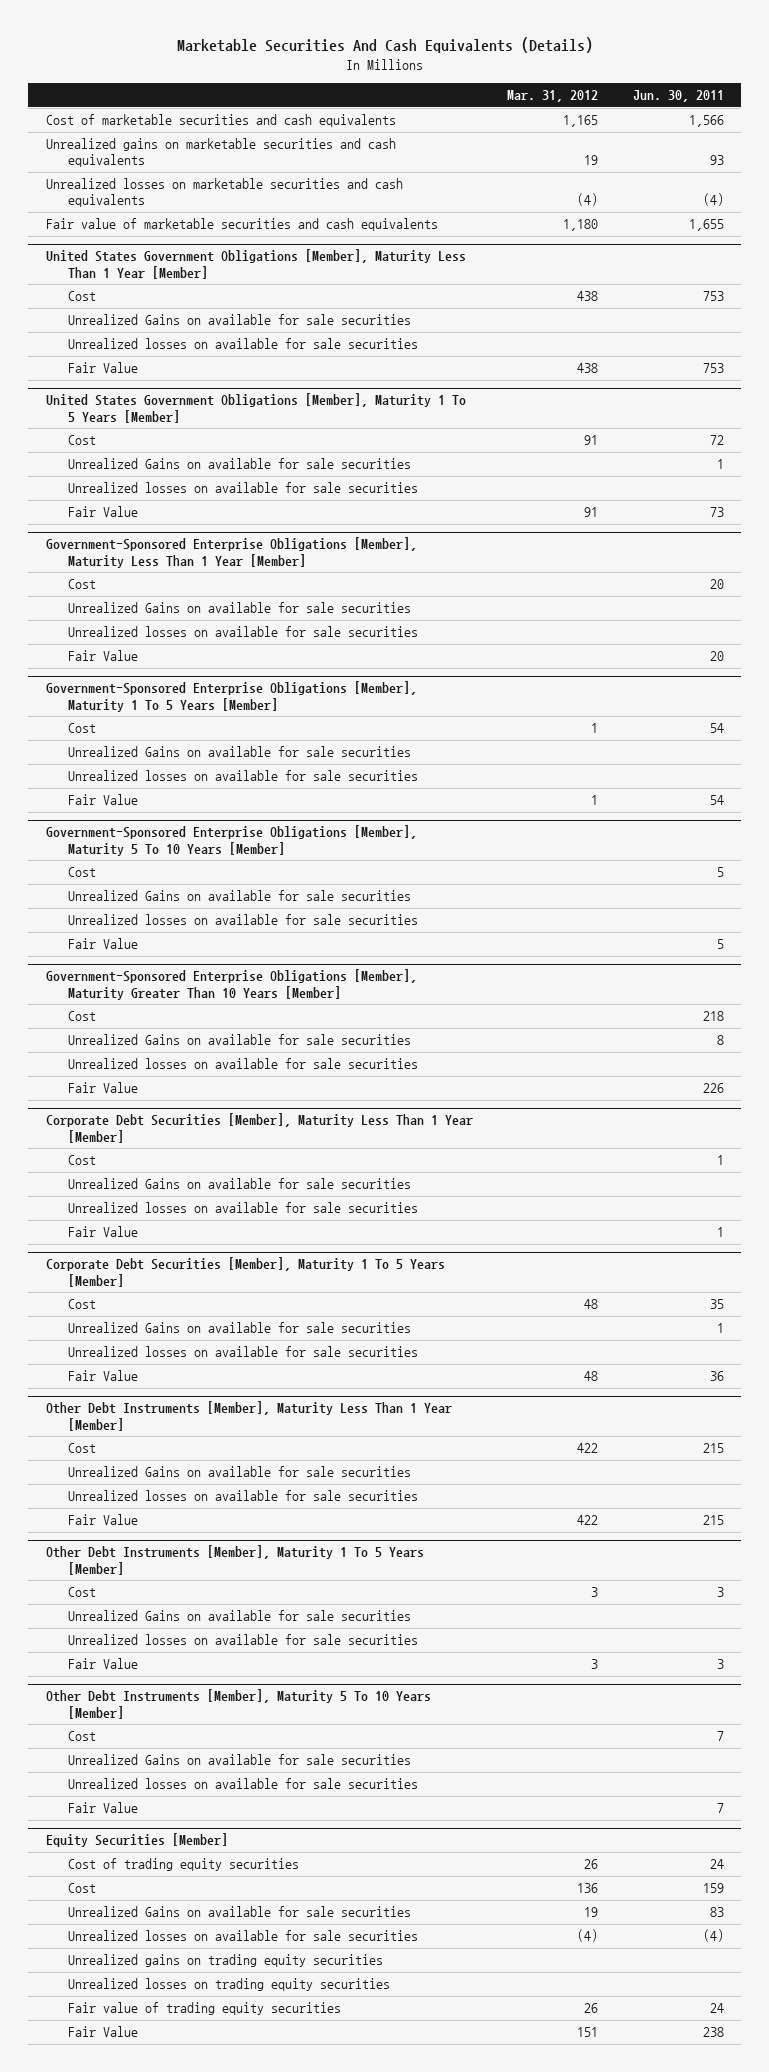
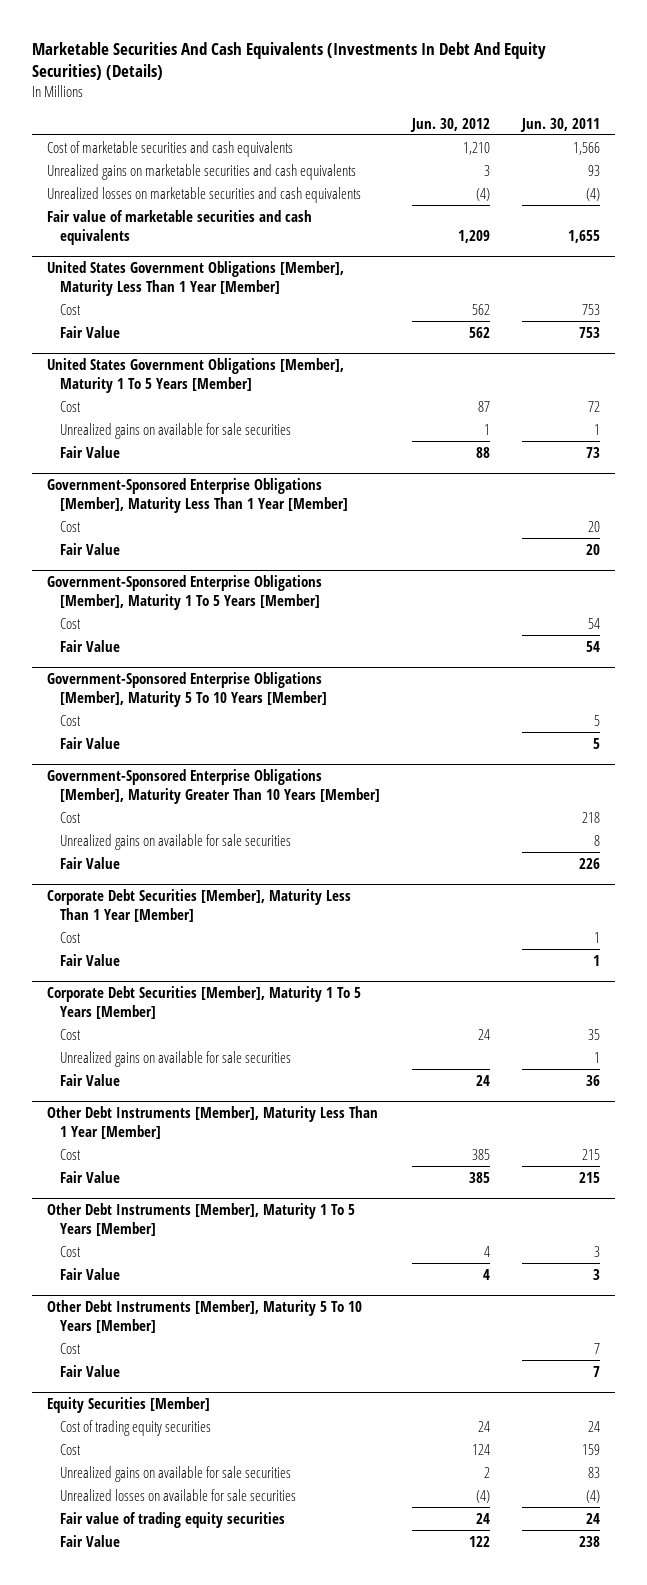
[176,37,593,54] Marketable Securities And Cash Equivalents (Details) -> [31,41,546,81] Marketable Securities And Cash Equivalents (Investments In Debt And Equity Securities) (Details)
[507,90,599,103] Mar. 31, 2012 -> none
none -> [410,117,491,132] Jun. 30, 2012
[67,314,411,326] Unrealized Gains on available for sale securities -> none
[67,338,418,350] Unrealized losses on available for sale securities -> none
[67,482,418,494] Unrealized losses on available for sale securities -> none
[67,458,411,470] Unrealized Gains on available for sale securities -> [60,422,292,439] Unrealized gains on available for sale securities
[67,602,411,614] Unrealized Gains on available for sale securities -> none
[67,626,418,638] Unrealized losses on available for sale securities -> none
[67,746,411,758] Unrealized Gains on available for sale securities -> none
[67,770,418,782] Unrealized losses on available for sale securities -> none
[67,890,411,902] Unrealized Gains on available for sale securities -> none
[67,914,418,926] Unrealized losses on available for sale securities -> none
[67,1058,418,1070] Unrealized losses on available for sale securities -> none
[67,1034,411,1046] Unrealized Gains on available for sale securities -> [60,833,292,850] Unrealized gains on available for sale securities
[67,1178,411,1190] Unrealized Gains on available for sale securities -> none
[67,1202,418,1214] Unrealized losses on available for sale securities -> none
[67,1346,418,1358] Unrealized losses on available for sale securities -> none
[67,1322,411,1334] Unrealized Gains on available for sale securities -> [60,1050,292,1067] Unrealized gains on available for sale securities
[67,1466,411,1478] Unrealized Gains on available for sale securities -> none
[67,1490,418,1502] Unrealized losses on available for sale securities -> none
[67,1610,411,1622] Unrealized Gains on available for sale securities -> none
[67,1634,418,1646] Unrealized losses on available for sale securities -> none
[67,1754,411,1766] Unrealized Gains on available for sale securities -> none
[67,1778,418,1790] Unrealized losses on available for sale securities -> none
[67,1906,411,1918] Unrealized Gains on available for sale securities -> [60,1465,292,1482] Unrealized gains on available for sale securities
[67,1954,383,1968] Unrealized gains on trading equity securities -> none
[67,1978,390,1992] Unrealized losses on trading equity securities -> none

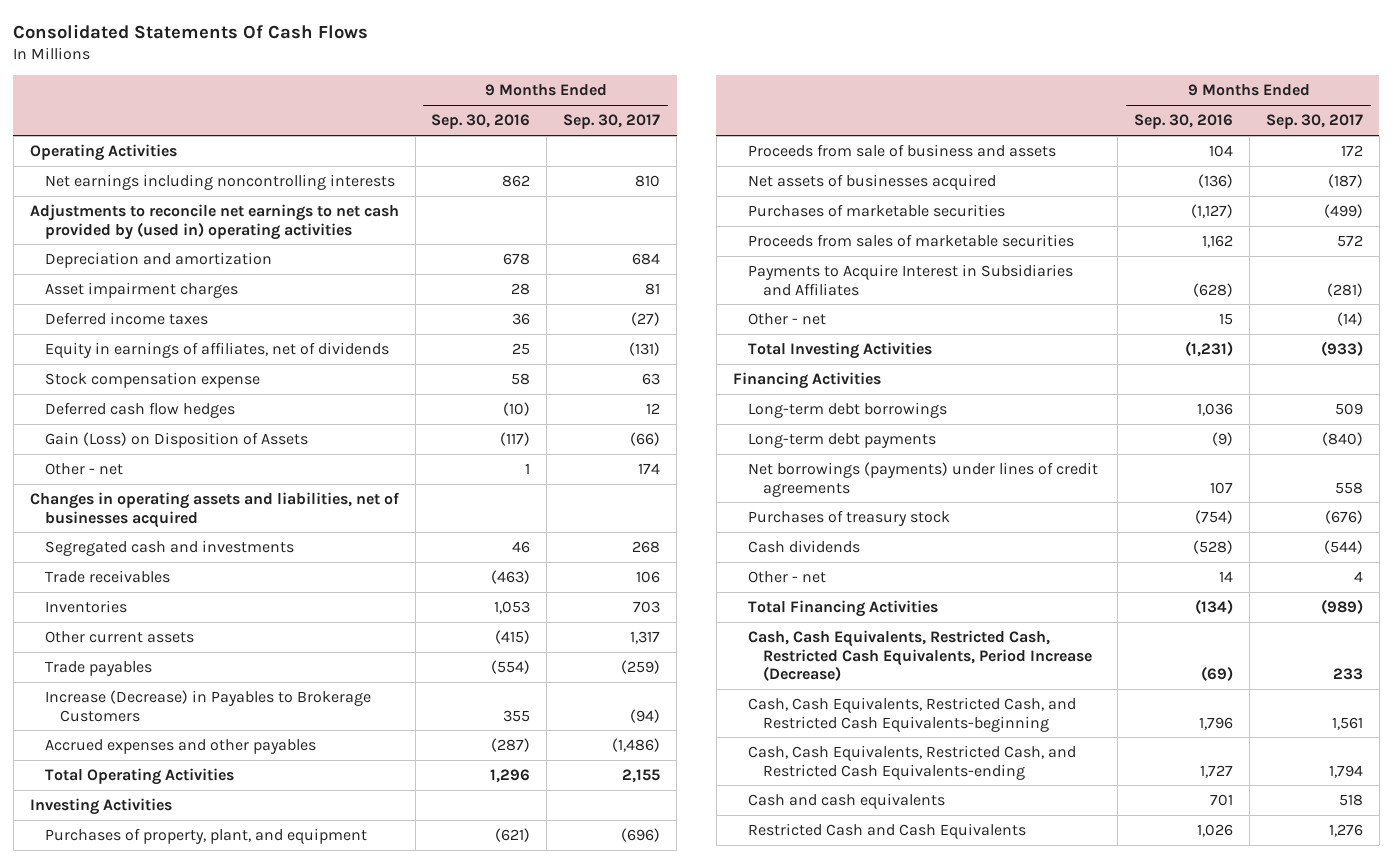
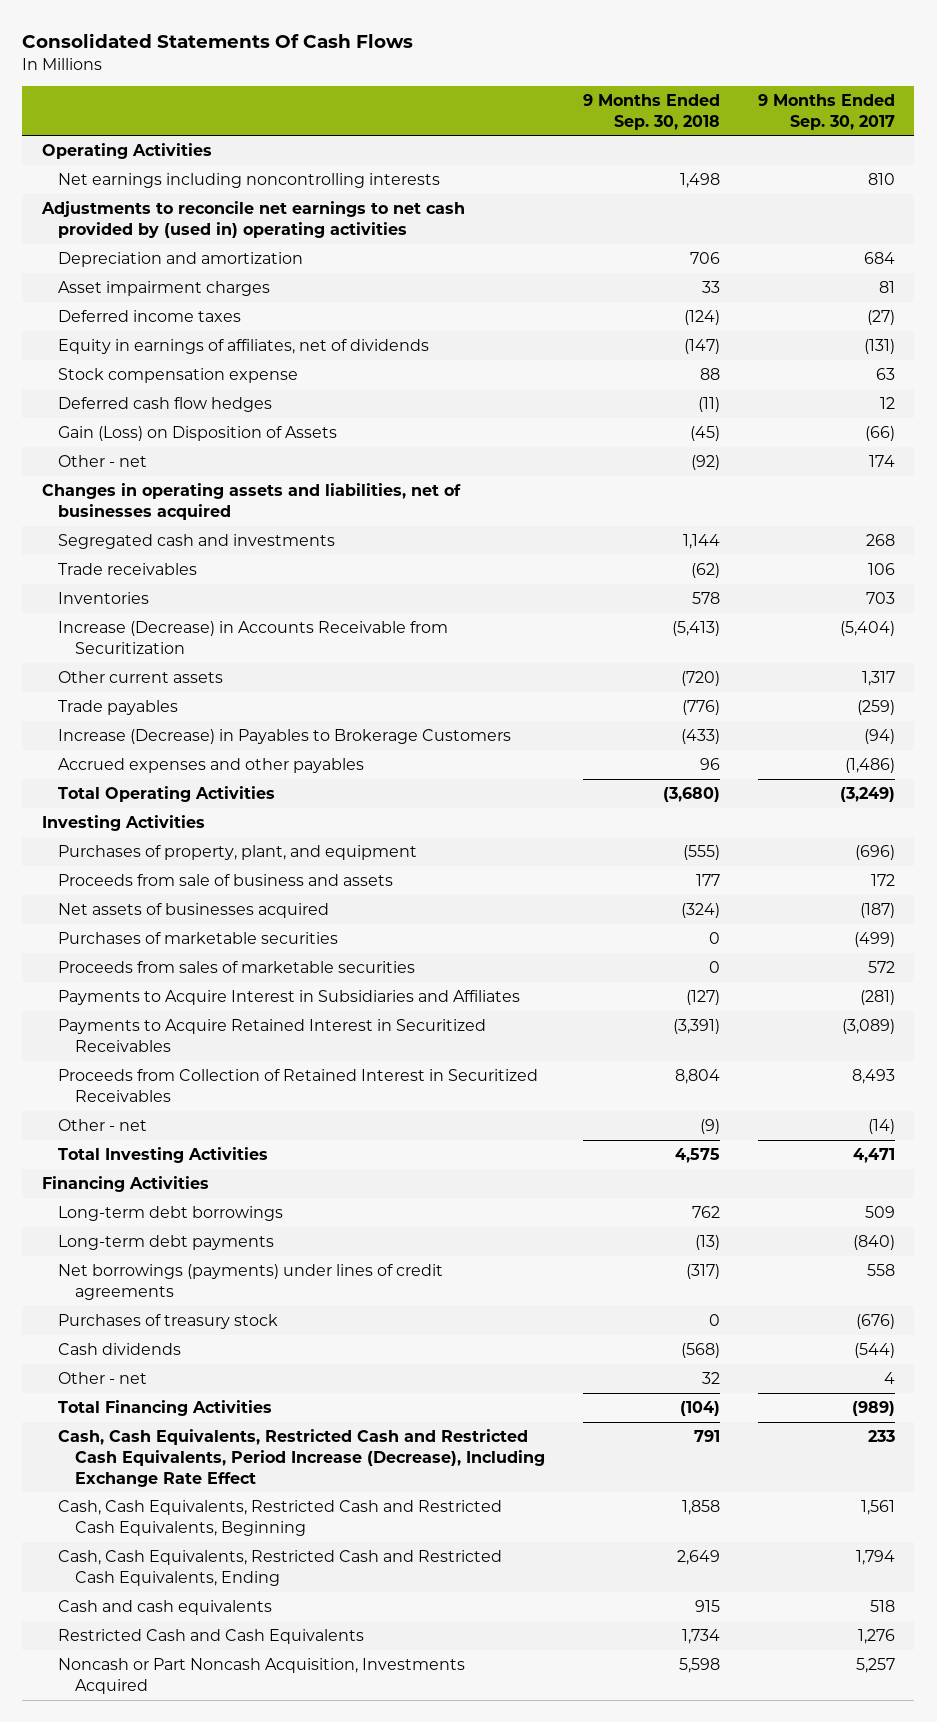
[431,114,531,130] Sep. 30, 2016 -> none
none -> [583,93,721,130] 9 Months Ended Sep. 30, 2018
none -> [58,621,449,654] Increase (Decrease) in Accounts Receivable from Securitization
[622,768,661,783] 2,155 -> [840,787,896,803] (3,249)
none -> [58,1019,487,1052] Payments to Acquire Retained Interest in Securitized Receivables
none -> [58,1069,539,1102] Proceeds from Collection of Retained Interest in Securitized Receivables
[1321,340,1364,356] (933) -> [853,1148,896,1164] 4,471
[747,629,1092,682] Cash, Cash Equivalents, Restricted Cash, Restricted Cash Equivalents, Period Increase (Decrease) -> [58,1429,545,1487] Cash, Cash Equivalents, Restricted Cash and Restricted Cash Equivalents, Period Increase (Decrease), Including Exchange Rate Effect
[747,696,1076,732] Cash, Cash Equivalents, Restricted Cash, and Restricted Cash Equivalents-beginning -> [58,1500,503,1536] Cash, Cash Equivalents, Restricted Cash and Restricted Cash Equivalents, Beginning
[747,744,1076,780] Cash, Cash Equivalents, Restricted Cash, and Restricted Cash Equivalents-ending -> [58,1550,503,1586] Cash, Cash Equivalents, Restricted Cash and Restricted Cash Equivalents, Ending
none -> [58,1658,466,1694] Noncash or Part Noncash Acquisition, Investments Acquired

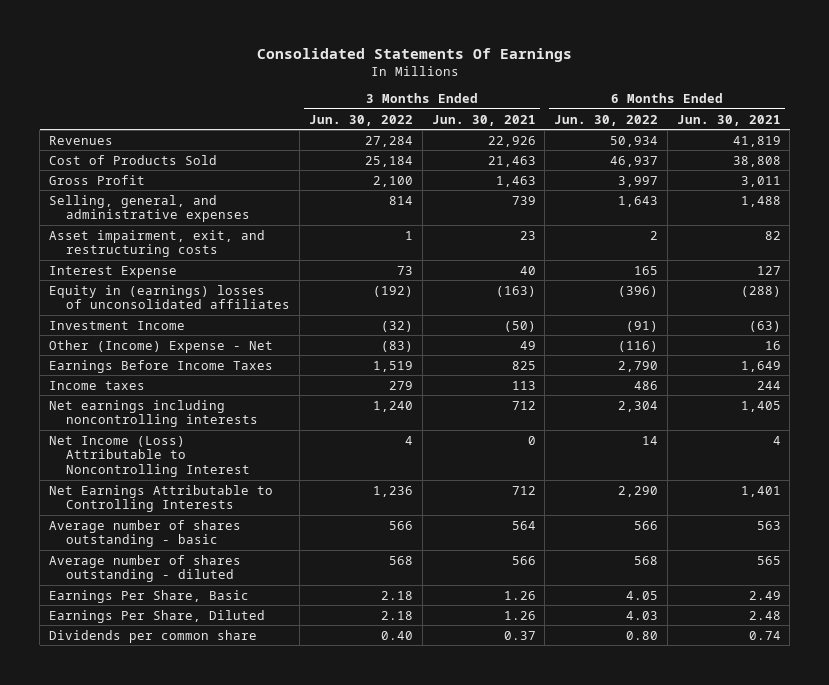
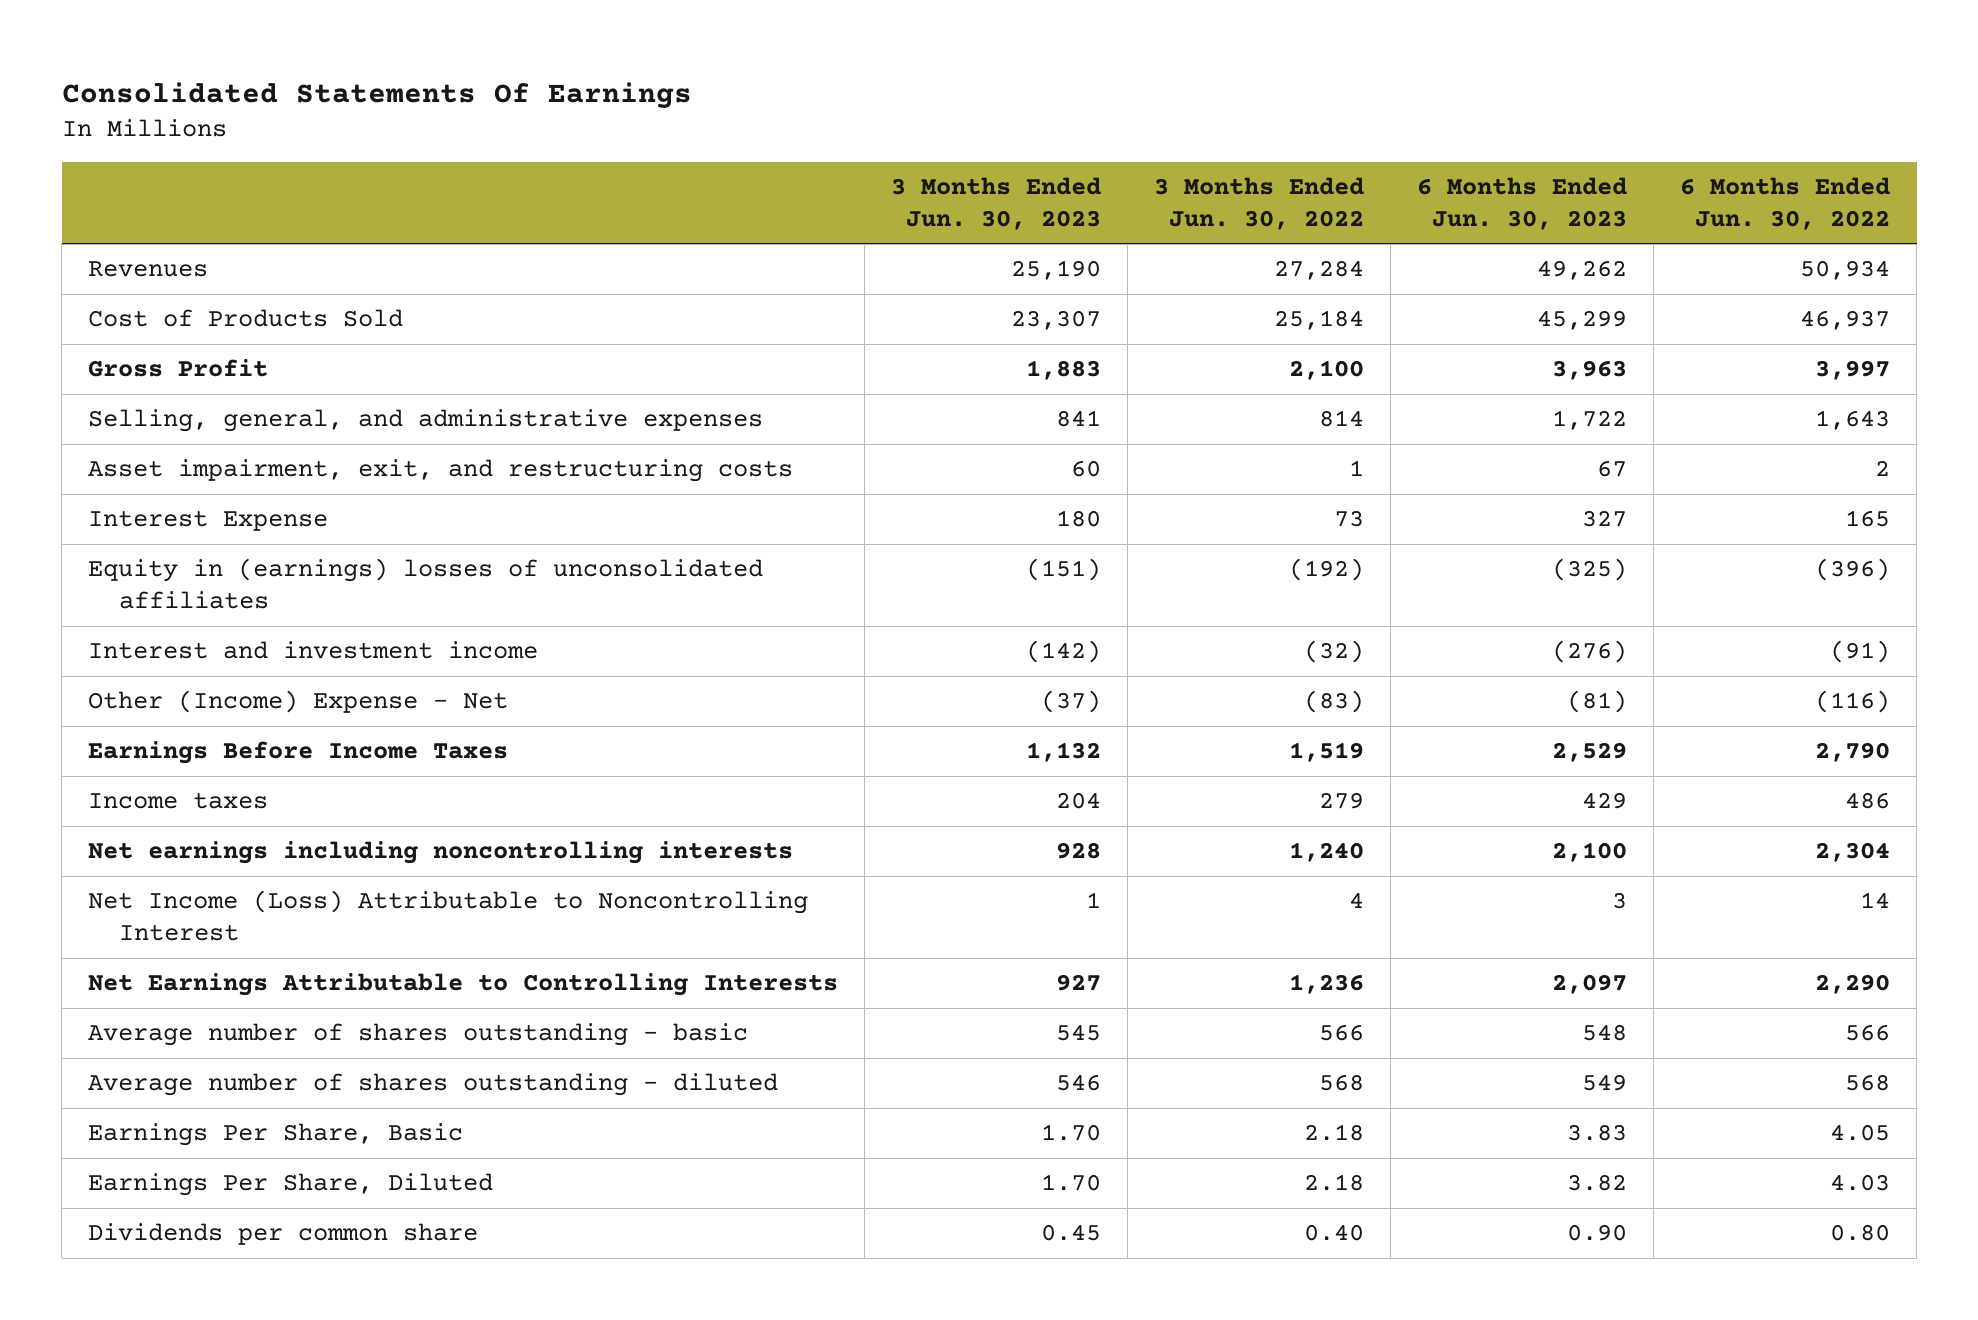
[431,114,536,126] Jun. 30, 2021 -> none
[676,114,781,126] Jun. 30, 2021 -> none
none -> [891,177,1102,230] 3 Months Ended Jun. 30, 2023
none -> [1417,177,1628,230] 6 Months Ended Jun. 30, 2023
[48,320,185,330] Investment Income -> [88,641,539,660] Interest and investment income

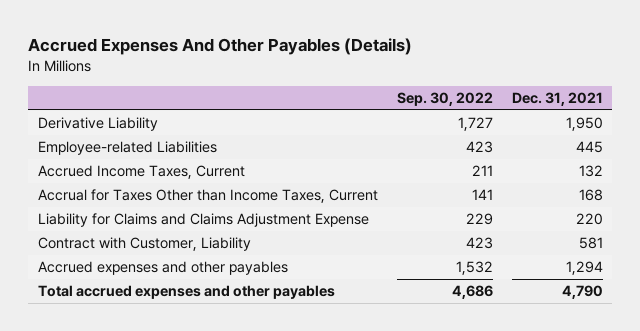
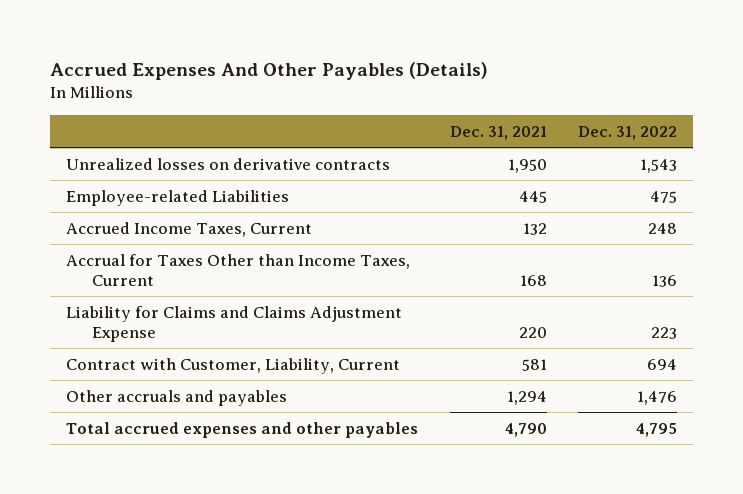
[396,91,493,106] Sep. 30, 2022 -> none
none -> [578,125,678,140] Dec. 31, 2022
[37,117,158,132] Derivative Liability -> [65,157,390,170] Unrealized losses on derivative contracts
[37,237,251,252] Contract with Customer, Liability -> [65,357,400,374] Contract with Customer, Liability, Current
[37,261,288,276] Accrued expenses and other payables -> [65,389,287,406] Other accruals and payables

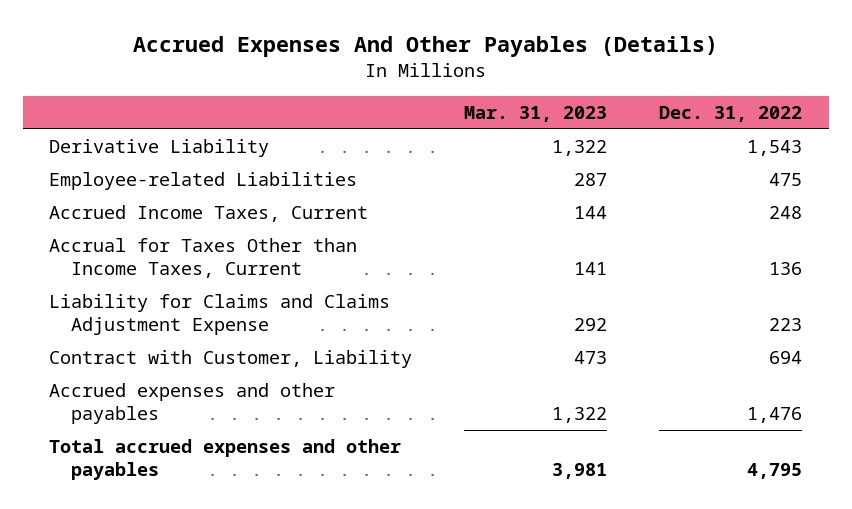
[449,125,547,140] Dec. 31, 2021 -> none
none -> [464,105,608,122] Mar. 31, 2023
[65,157,390,170] Unrealized losses on derivative contracts -> [49,139,270,158] Derivative Liability
[65,357,400,374] Contract with Customer, Liability, Current -> [49,350,413,369] Contract with Customer, Liability
[65,389,287,406] Other accruals and payables -> [49,383,336,425] Accrued expenses and other payables

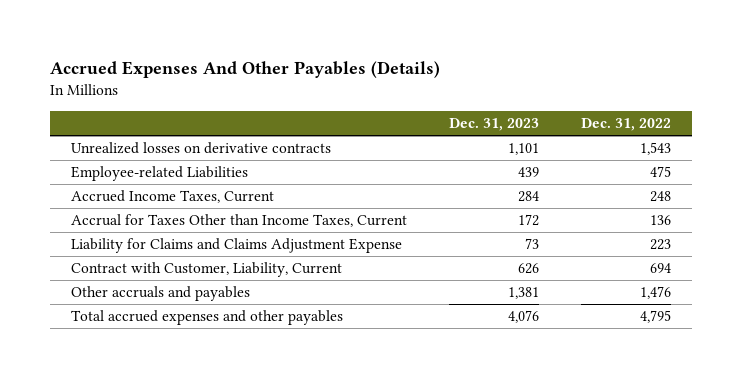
[464,105,608,122] Mar. 31, 2023 -> none
none -> [448,118,539,132] Dec. 31, 2023
[49,139,270,158] Derivative Liability -> [70,142,331,155] Unrealized losses on derivative contracts
[49,350,413,369] Contract with Customer, Liability -> [70,262,342,278] Contract with Customer, Liability, Current
[49,383,336,425] Accrued expenses and other payables -> [70,286,250,302] Other accruals and payables

